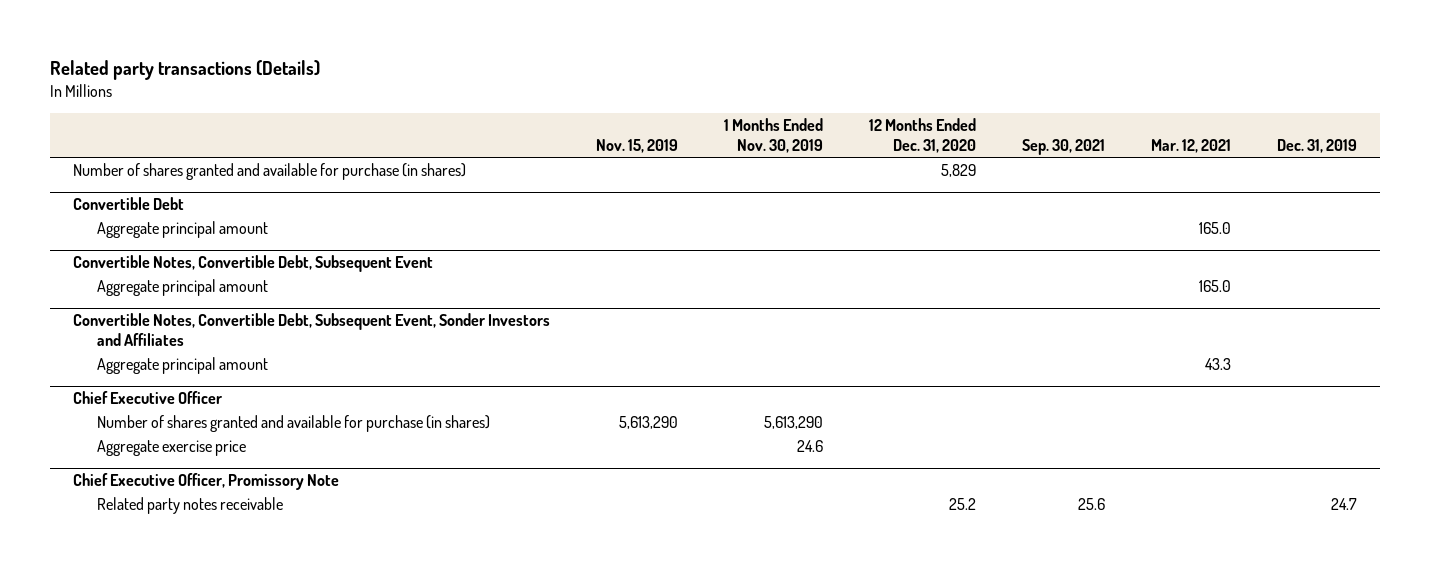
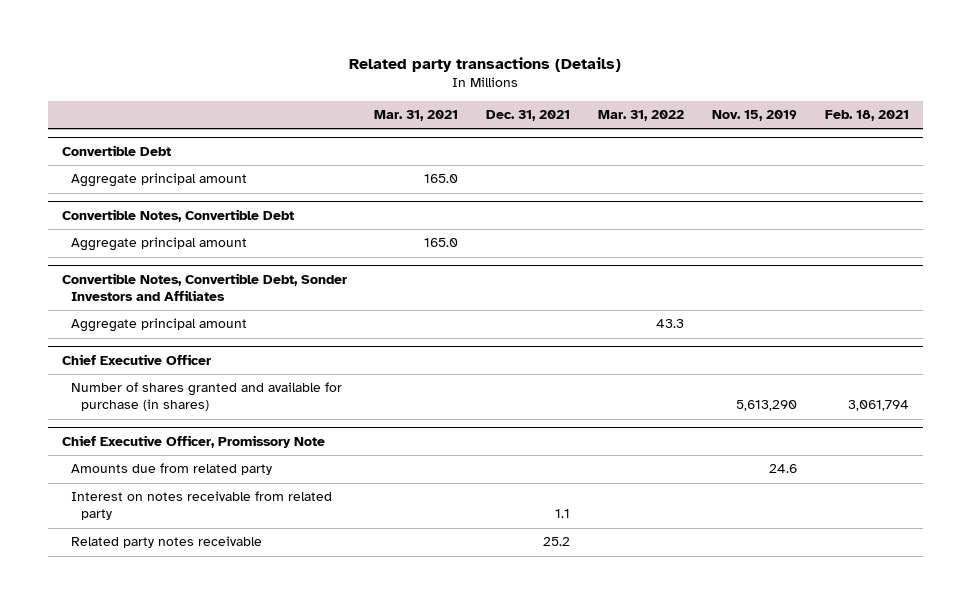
[723,117,823,154] 1 Months Ended Nov. 30, 2019 -> none
[868,117,976,154] 12 Months Ended Dec. 31, 2020 -> none
[1021,139,1105,156] Sep. 30, 2021 -> none
[1150,139,1231,154] Mar. 12, 2021 -> none
[1276,139,1357,154] Dec. 31, 2019 -> none
none -> [374,110,459,122] Mar. 31, 2021
none -> [486,110,571,122] Dec. 31, 2021
none -> [598,110,685,122] Mar. 31, 2022
none -> [825,110,910,122] Feb. 18, 2021
[72,162,466,180] Number of shares granted and available for purchase (in shares) -> none
[72,255,433,273] Convertible Notes, Convertible Debt, Subsequent Event -> [61,208,294,222] Convertible Notes, Convertible Debt
[72,313,550,347] Convertible Notes, Convertible Debt, Subsequent Event, Sonder Investors and Affiliates -> [61,272,347,302] Convertible Notes, Convertible Debt, Sonder Investors and Affiliates
[96,439,246,456] Aggregate exercise price -> none
none -> [71,463,273,476] Amounts due from related party
none -> [71,491,333,521] Interest on notes receivable from related party

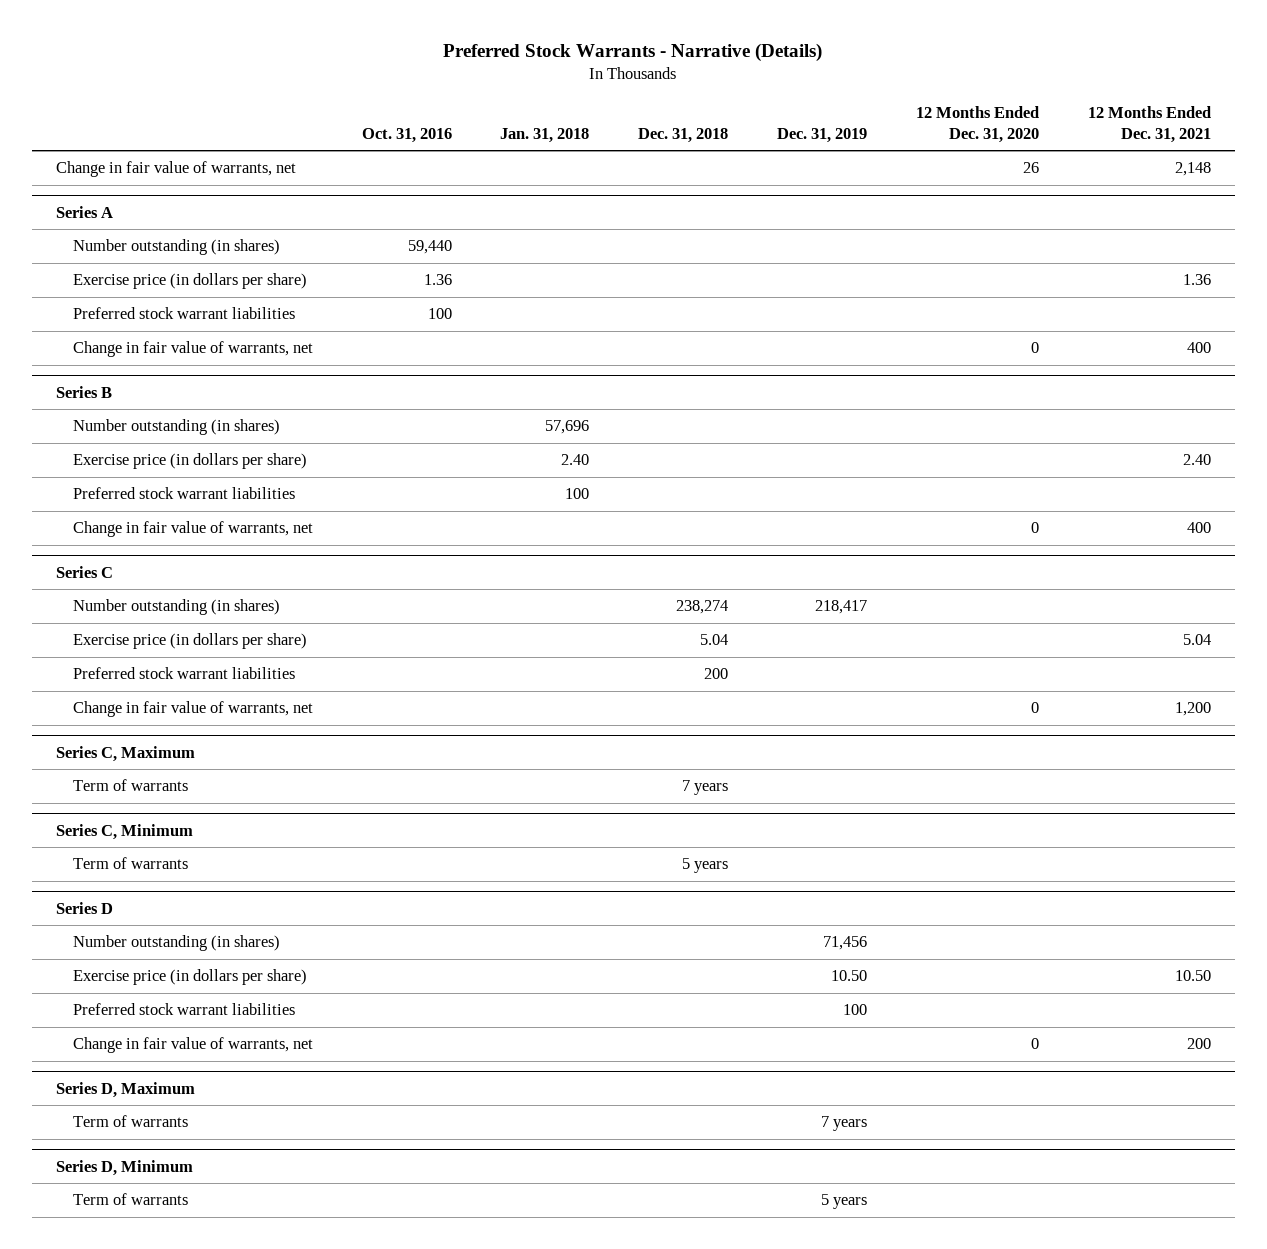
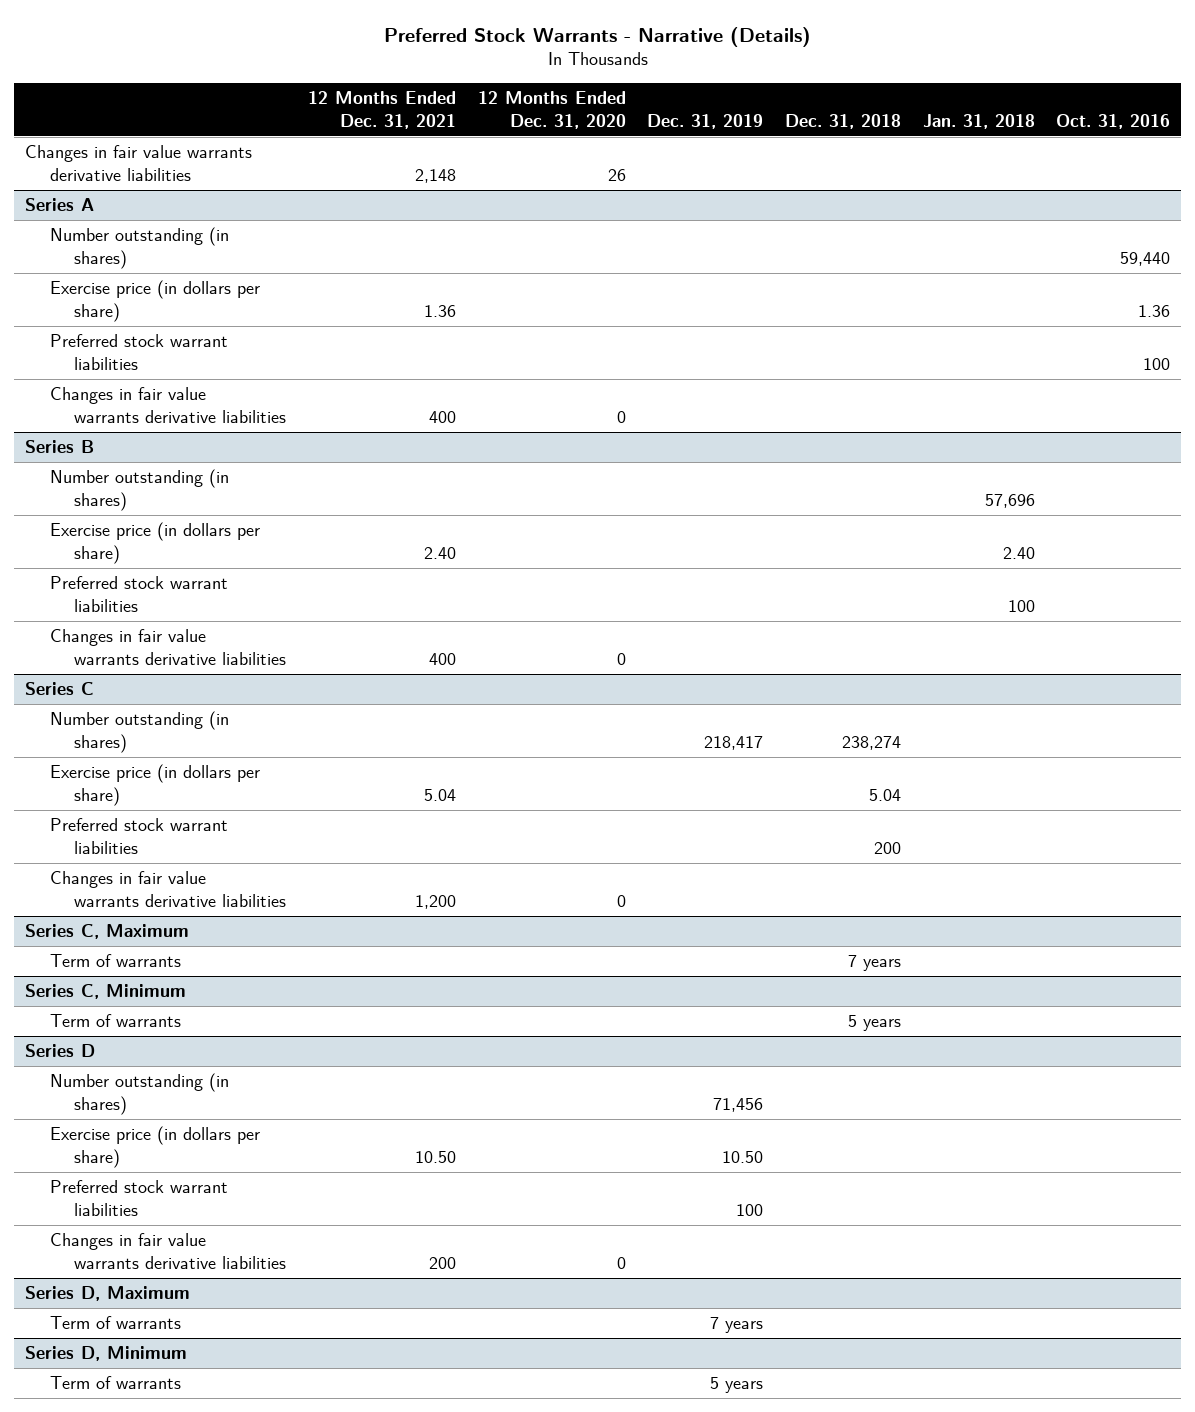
[56,161,297,178] Change in fair value of warrants, net -> [25,145,253,181] Changes in fair value warrants derivative liabilities
[72,341,313,358] Change in fair value of warrants, net -> [49,387,287,423] Changes in fair value warrants derivative liabilities
[72,521,313,538] Change in fair value of warrants, net -> [49,629,287,665] Changes in fair value warrants derivative liabilities
[72,701,313,718] Change in fair value of warrants, net -> [49,871,287,907] Changes in fair value warrants derivative liabilities
[72,1037,313,1054] Change in fair value of warrants, net -> [49,1233,287,1269] Changes in fair value warrants derivative liabilities

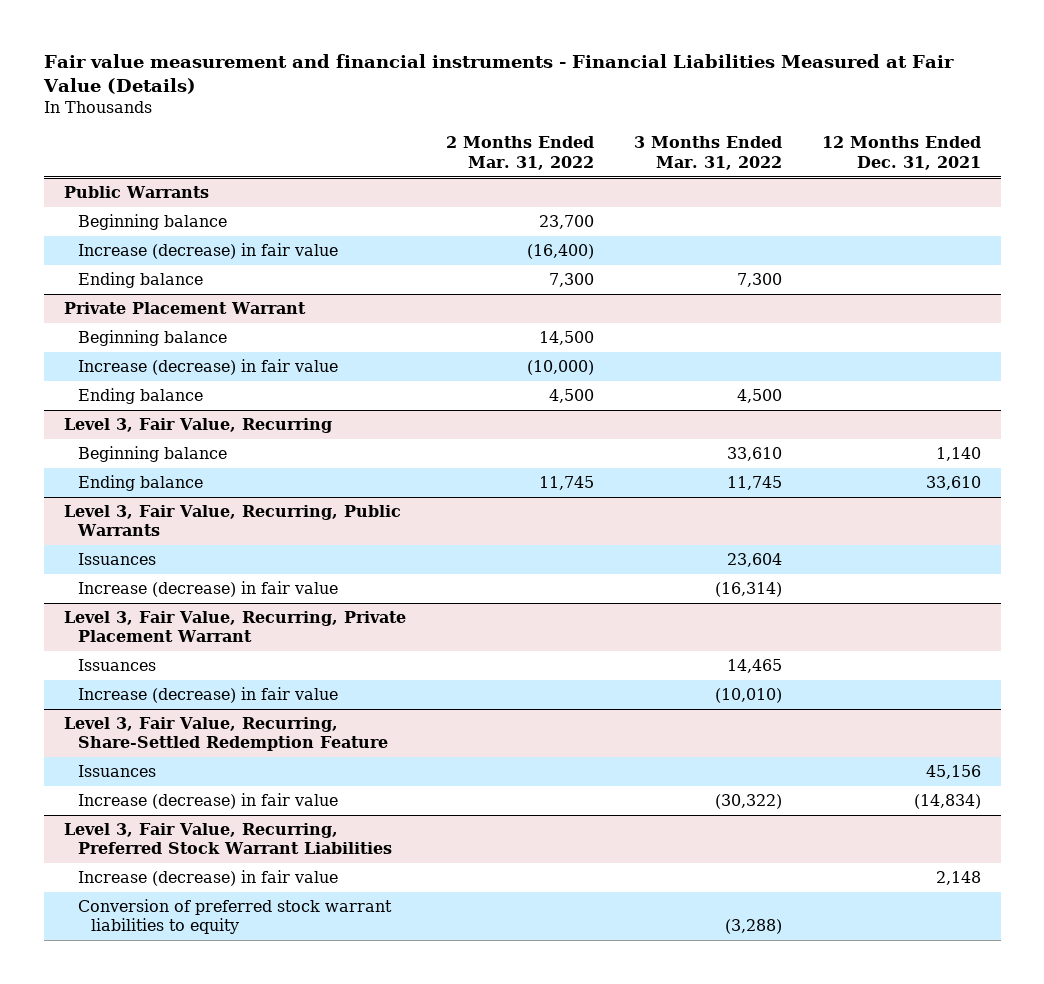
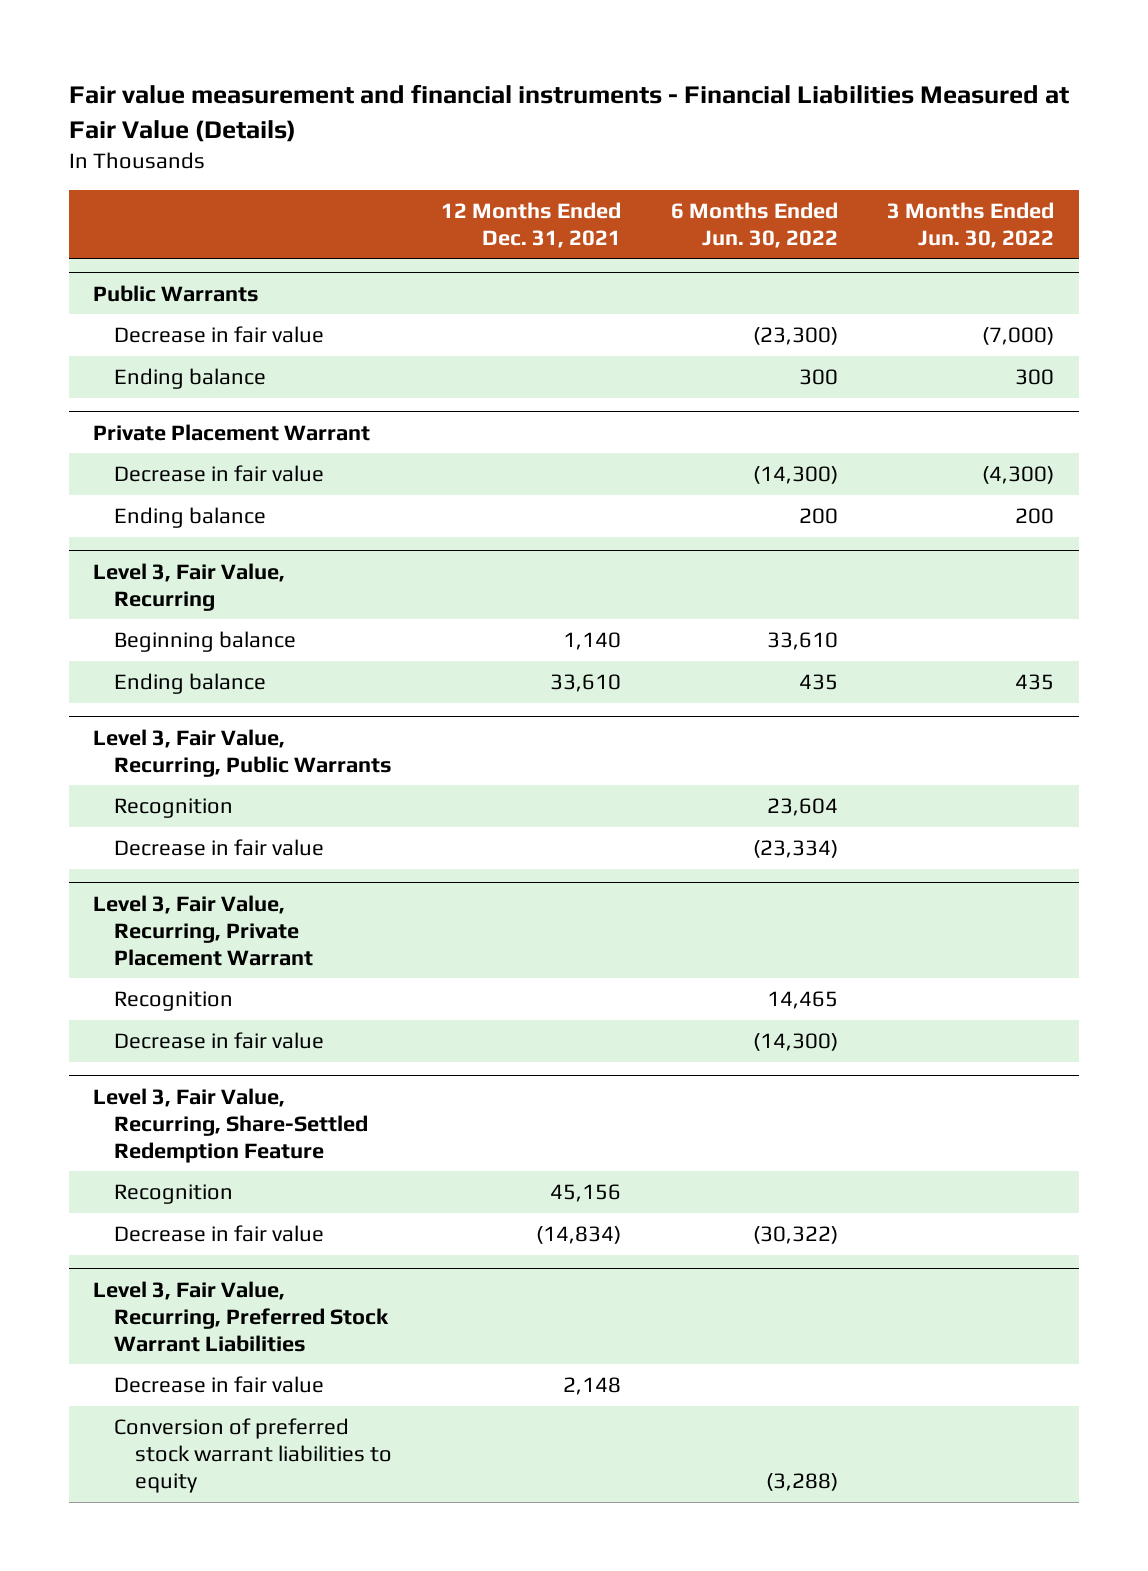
[445,136,594,170] 2 Months Ended Mar. 31, 2022 -> none
[633,136,782,170] 3 Months Ended Mar. 31, 2022 -> none
none -> [670,201,838,248] 6 Months Ended Jun. 30, 2022
none -> [887,201,1055,248] 3 Months Ended Jun. 30, 2022
[77,214,227,231] Beginning balance -> none
[77,243,338,260] Increase (decrease) in fair value -> [114,326,325,344] Decrease in fair value
[77,330,227,347] Beginning balance -> none
[77,359,338,376] Increase (decrease) in fair value -> [114,465,325,483] Decrease in fair value
[77,553,156,566] Issuances -> [114,798,234,819] Recognition
[77,581,338,598] Increase (decrease) in fair value -> [114,839,325,857] Decrease in fair value
[77,659,156,672] Issuances -> [114,991,234,1012] Recognition
[77,687,338,704] Increase (decrease) in fair value -> [114,1032,325,1050] Decrease in fair value
[77,765,156,778] Issuances -> [114,1184,234,1205] Recognition
[77,793,338,810] Increase (decrease) in fair value -> [114,1225,325,1243] Decrease in fair value
[77,870,338,887] Increase (decrease) in fair value -> [114,1376,325,1394] Decrease in fair value

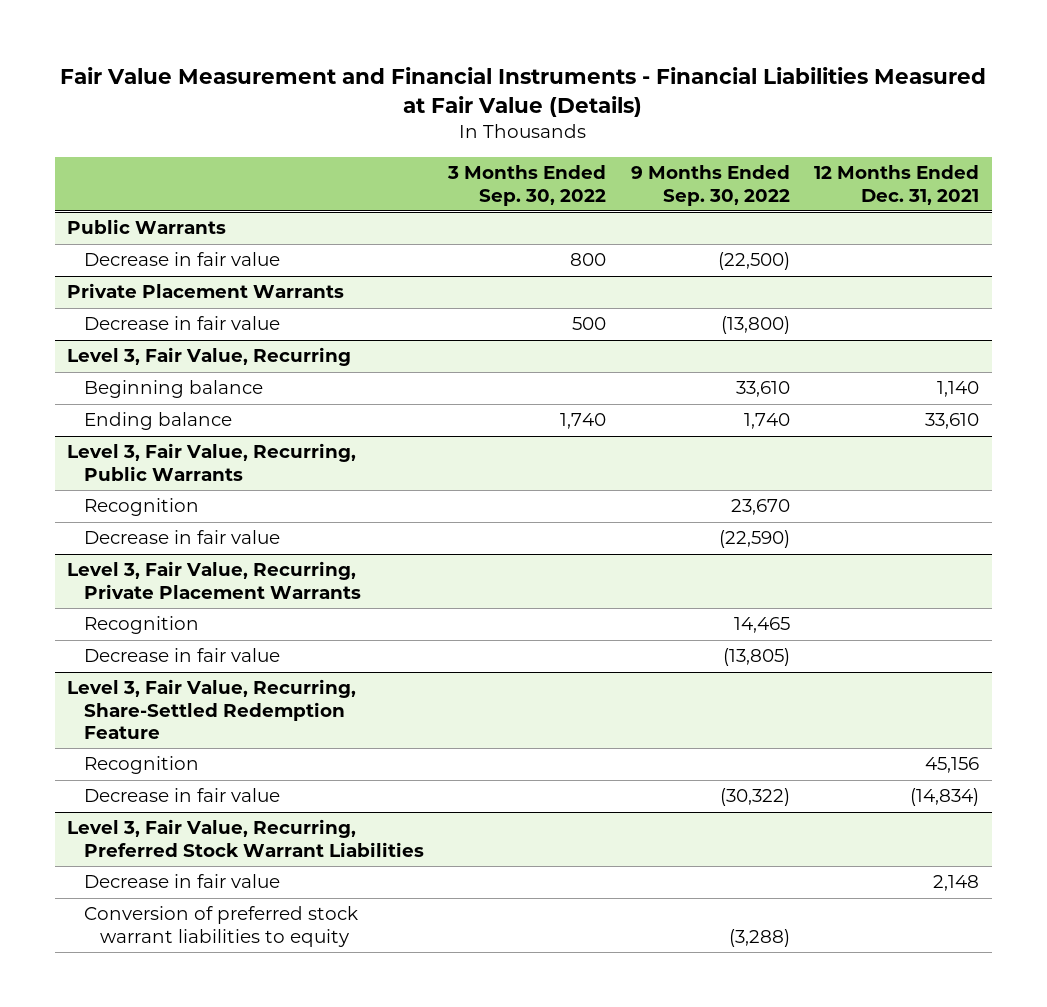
[68,84,1069,142] Fair value measurement and financial instruments - Financial Liabilities Measured at Fair Value (Details) -> [60,67,987,118] Fair Value Measurement and Financial Instruments - Financial Liabilities Measured at Fair Value (Details)
[670,201,838,248] 6 Months Ended Jun. 30, 2022 -> none
[887,201,1055,248] 3 Months Ended Jun. 30, 2022 -> none
none -> [447,165,607,206] 3 Months Ended Sep. 30, 2022
none -> [630,165,790,206] 9 Months Ended Sep. 30, 2022
[114,368,267,390] Ending balance -> none
[93,423,371,441] Private Placement Warrant -> [67,283,345,299] Private Placement Warrants
[114,507,267,529] Ending balance -> none
[93,894,314,966] Level 3, Fair Value, Recurring, Private Placement Warrant -> [67,561,361,599] Level 3, Fair Value, Recurring, Private Placement Warrants

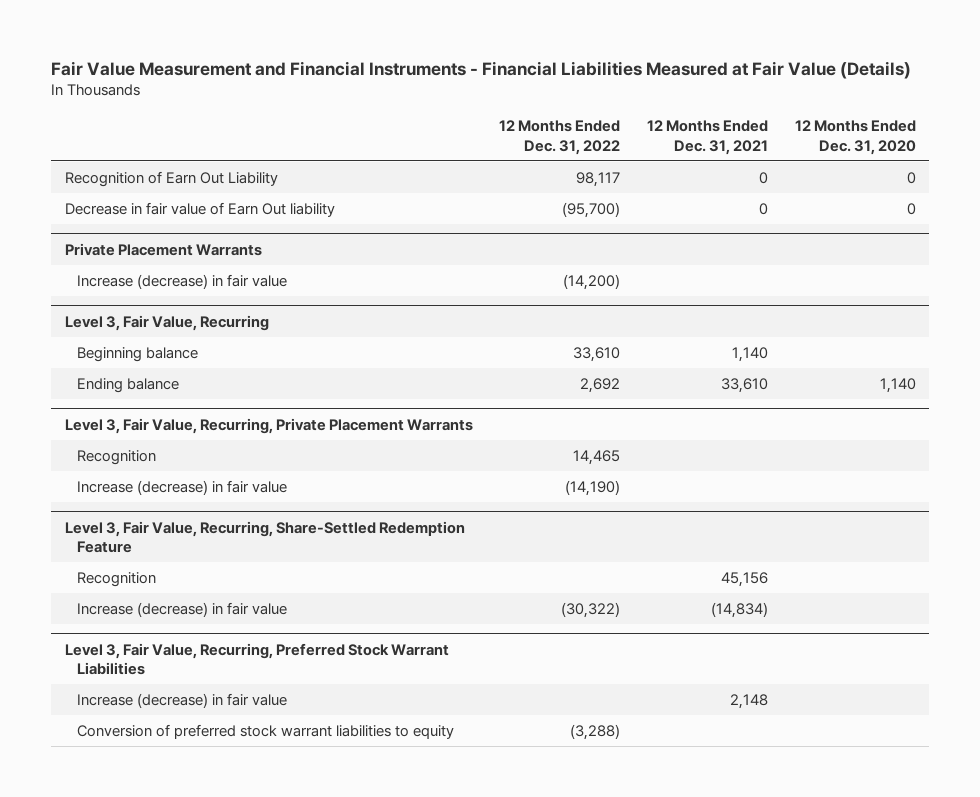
[447,165,607,206] 3 Months Ended Sep. 30, 2022 -> none
[630,165,790,206] 9 Months Ended Sep. 30, 2022 -> none
none -> [499,120,621,155] 12 Months Ended Dec. 31, 2022
none -> [794,120,916,155] 12 Months Ended Dec. 31, 2020
[67,219,227,235] Public Warrants -> none
[83,252,280,267] Decrease in fair value -> none
none -> [64,170,278,187] Recognition of Earn Out Liability
none -> [64,201,335,217] Decrease in fair value of Earn Out liability
[83,316,280,331] Decrease in fair value -> [76,273,287,289] Increase (decrease) in fair value
[67,443,357,481] Level 3, Fair Value, Recurring, Public Warrants -> none
[83,498,199,517] Recognition -> none
[83,530,280,545] Decrease in fair value -> none
[83,648,280,663] Decrease in fair value -> [76,479,287,495] Increase (decrease) in fair value
[83,788,280,803] Decrease in fair value -> [76,601,287,617] Increase (decrease) in fair value
[83,874,280,889] Decrease in fair value -> [76,692,287,708] Increase (decrease) in fair value

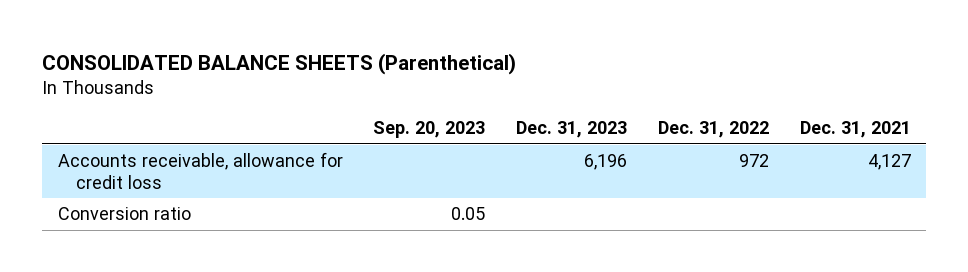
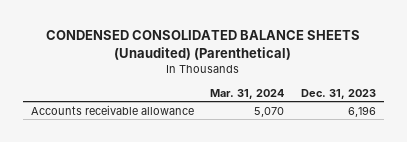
[42,53,517,76] CONSOLIDATED BALANCE SHEETS (Parenthetical) -> [46,30,361,60] CONDENSED CONSOLIDATED BALANCE SHEETS (Unaudited) (Parenthetical)
[373,121,486,139] Sep. 20, 2023 -> none
[657,121,769,139] Dec. 31, 2022 -> none
[799,121,911,139] Dec. 31, 2021 -> none
none -> [210,88,285,99] Mar. 31, 2024
[57,207,191,221] Conversion ratio -> none
[57,152,343,189] Accounts receivable, allowance for credit loss -> [31,104,195,115] Accounts receivable allowance

